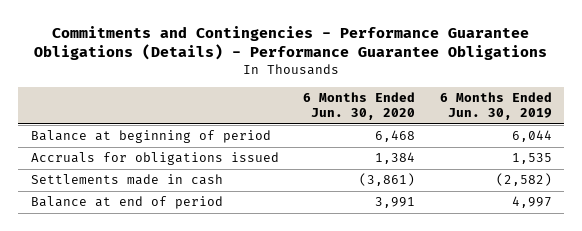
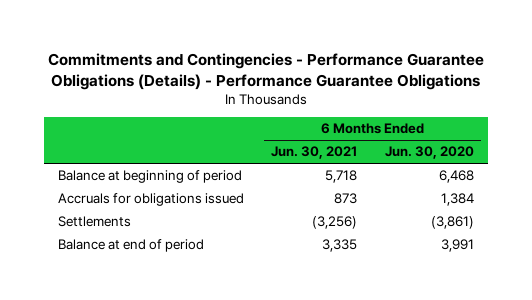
[439,91,552,121] 6 Months Ended Jun. 30, 2019 -> none
none -> [271,146,358,160] Jun. 30, 2021
[30,174,223,186] Settlements made in cash -> [57,216,131,228] Settlements

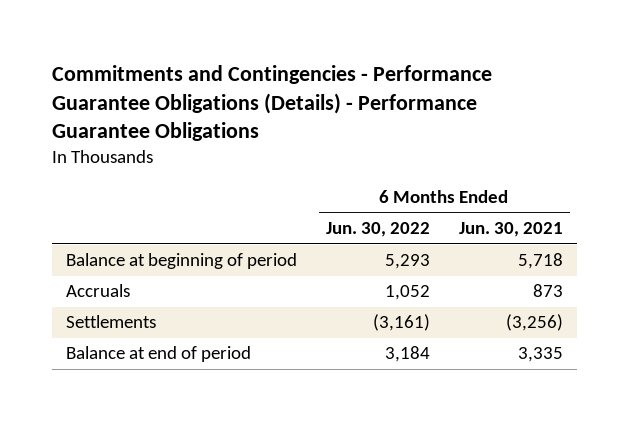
[385,146,475,160] Jun. 30, 2020 -> none
none -> [325,222,430,238] Jun. 30, 2022
[57,193,244,207] Accruals for obligations issued -> [66,284,131,298] Accruals

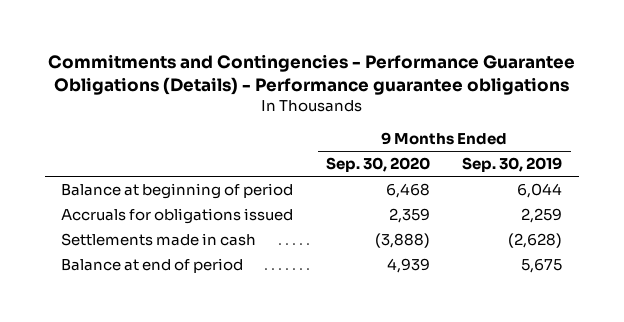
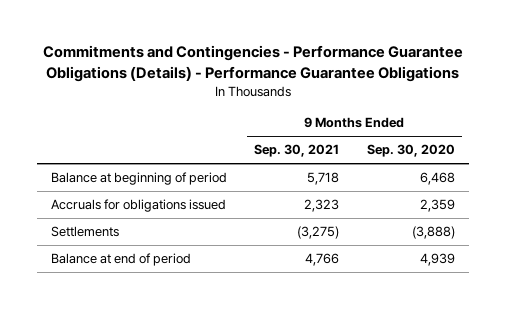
[47,54,575,96] Commitments and Contingencies - Performance Guarantee Obligations (Details) - Performance guarantee obligations -> [42,45,463,82] Commitments and Contingencies - Performance Guarantee Obligations (Details) - Performance Guarantee Obligations
[462,157,563,173] Sep. 30, 2019 -> none
none -> [254,144,340,158] Sep. 30, 2021
[61,232,257,246] Settlements made in cash -> [50,226,119,238] Settlements

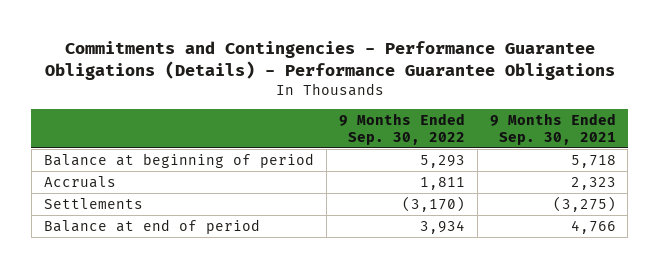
[366,144,455,158] Sep. 30, 2020 -> none
none -> [338,113,465,145] 9 Months Ended Sep. 30, 2022
[50,199,226,213] Accruals for obligations issued -> [43,175,116,188] Accruals

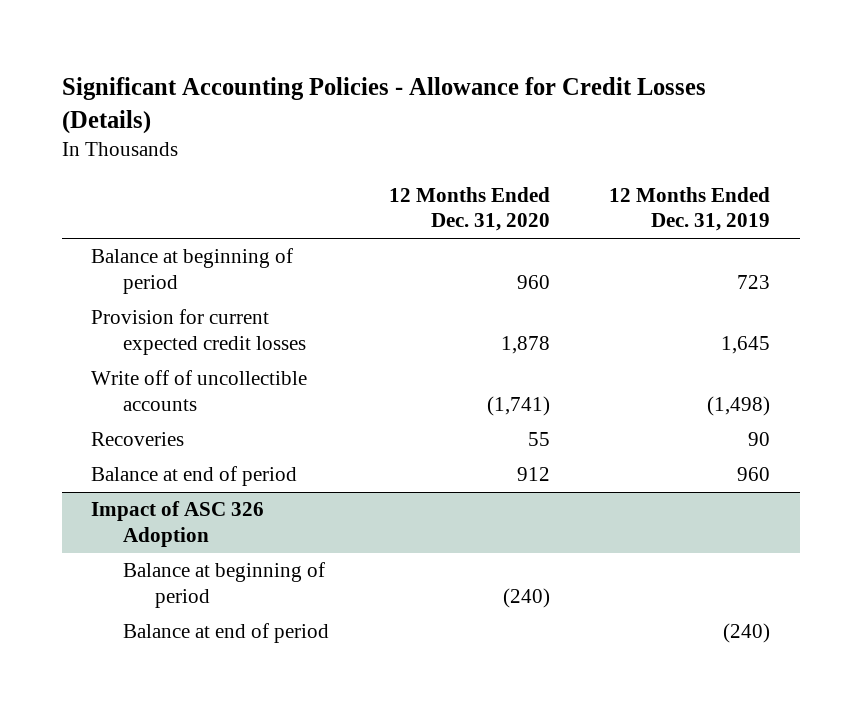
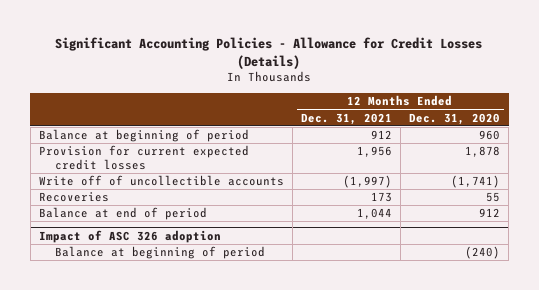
[608,186,770,232] 12 Months Ended Dec. 31, 2019 -> none
none -> [300,112,392,125] Dec. 31, 2021
[91,501,265,548] Impact of ASC 326 Adoption -> [38,229,221,243] Impact of ASC 326 adoption
[123,623,330,644] Balance at end of period -> none

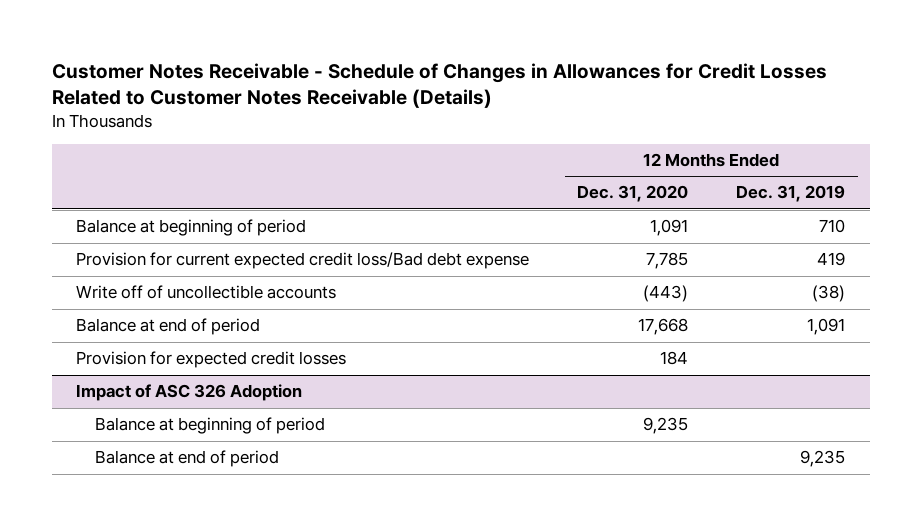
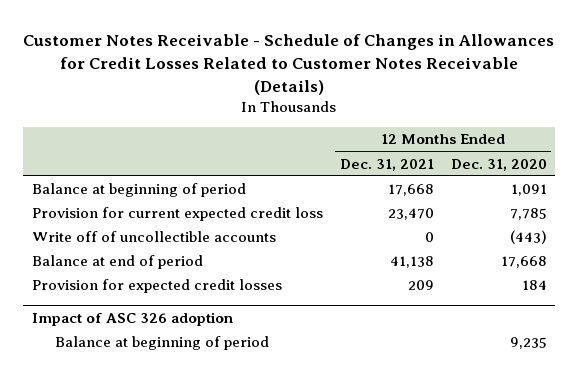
[736,185,846,203] Dec. 31, 2019 -> none
none -> [339,158,434,171] Dec. 31, 2021
[76,252,530,270] Provision for current expected credit loss/Bad debt expense -> [31,207,323,222] Provision for current expected credit loss
[76,384,303,402] Impact of ASC 326 Adoption -> [31,312,233,327] Impact of ASC 326 adoption
[94,450,279,468] Balance at end of period -> none

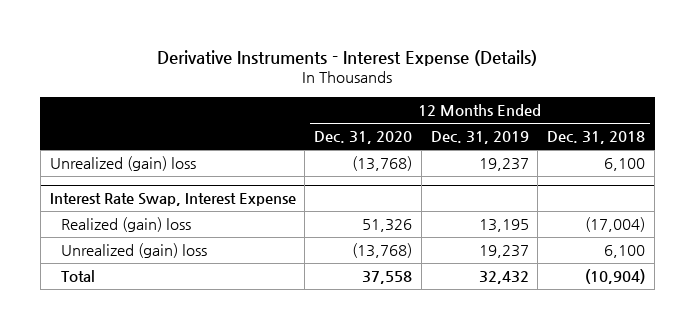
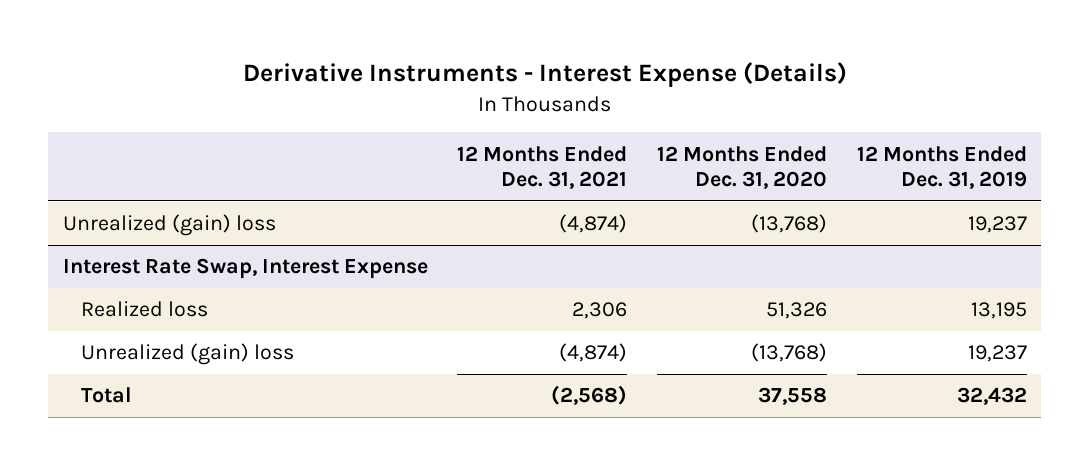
[547,131,646,145] Dec. 31, 2018 -> none
none -> [457,145,628,190] 12 Months Ended Dec. 31, 2021
[60,217,191,233] Realized (gain) loss -> [81,301,209,318] Realized loss

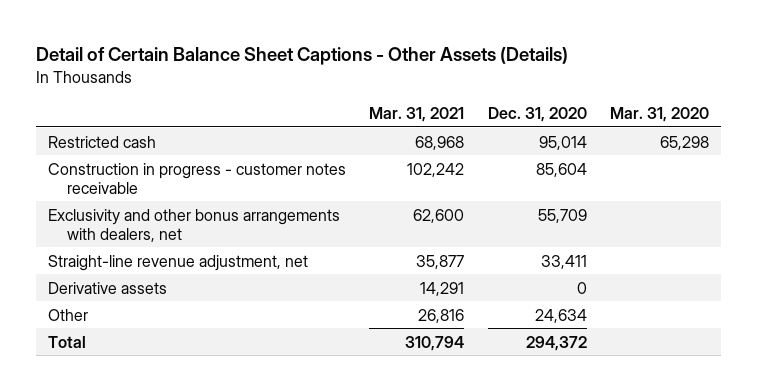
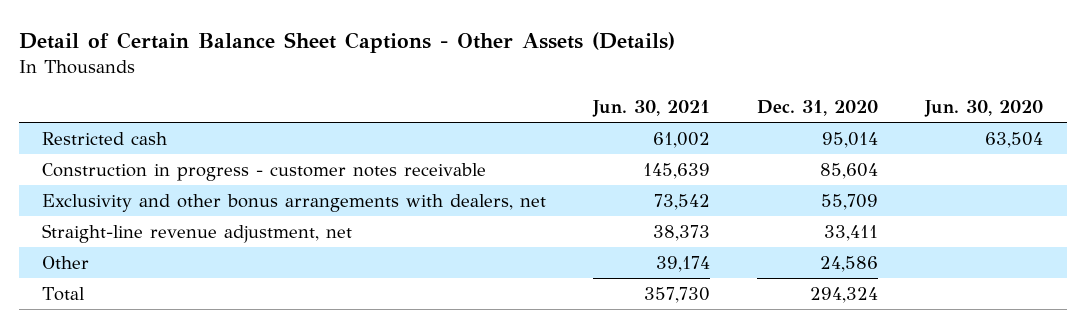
[369,106,465,122] Mar. 31, 2021 -> none
[609,106,709,122] Mar. 31, 2020 -> none
none -> [592,100,711,118] Jun. 30, 2021
none -> [924,100,1044,118] Jun. 30, 2020
[47,281,167,294] Derivative assets -> none
[534,308,587,323] 24,634 -> [820,255,879,272] 24,586
[525,335,587,351] 294,372 -> [810,286,879,303] 294,324

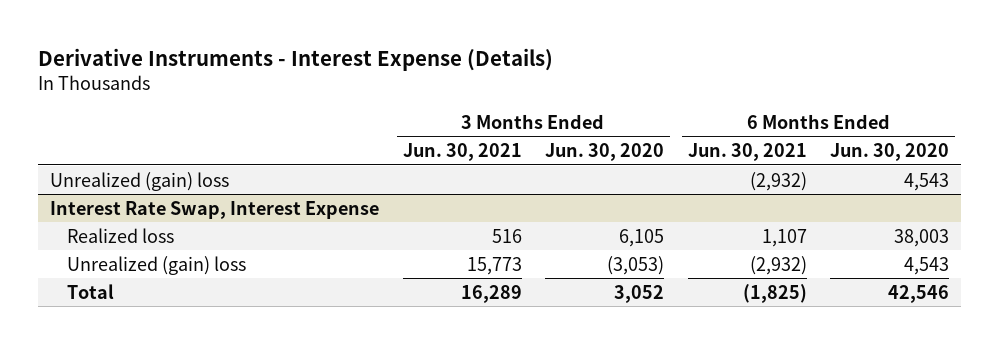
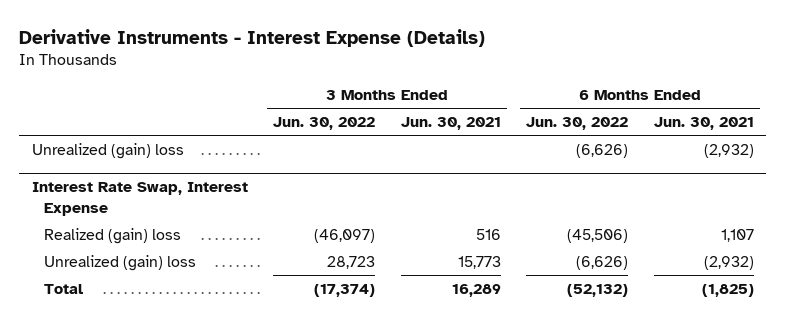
[545,143,665,162] Jun. 30, 2020 -> none
[830,143,950,162] Jun. 30, 2020 -> none
none -> [273,117,376,131] Jun. 30, 2022
none -> [526,117,629,131] Jun. 30, 2022
[67,227,175,243] Realized loss -> [43,227,181,244] Realized (gain) loss

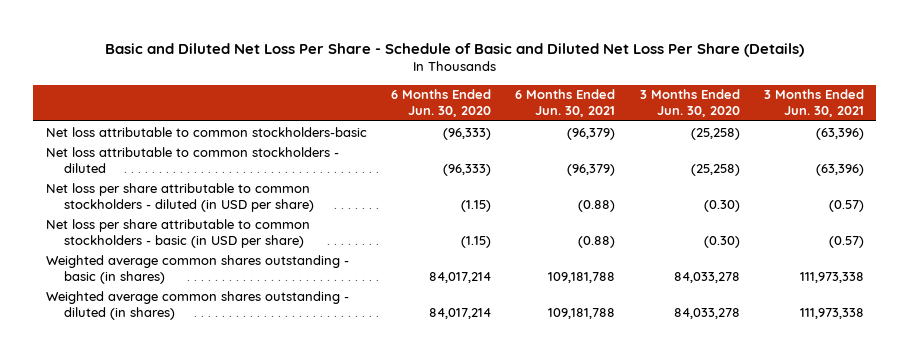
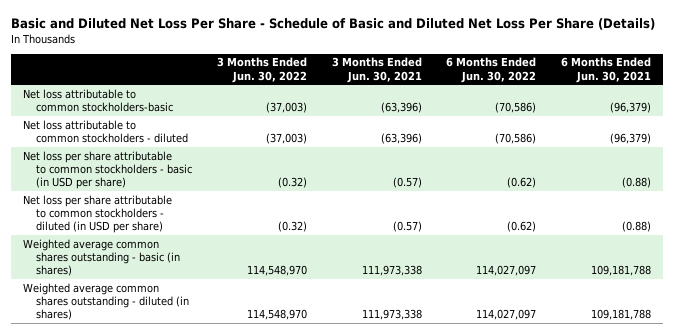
[390,89,491,118] 6 Months Ended Jun. 30, 2020 -> none
[639,89,740,118] 3 Months Ended Jun. 30, 2020 -> none
none -> [217,57,308,83] 3 Months Ended Jun. 30, 2022
none -> [446,57,537,83] 6 Months Ended Jun. 30, 2022
[45,182,315,212] Net loss per share attributable to common stockholders - diluted (in USD per share) -> [23,194,173,234] Net loss per share attributable to common stockholders - diluted (in USD per share)

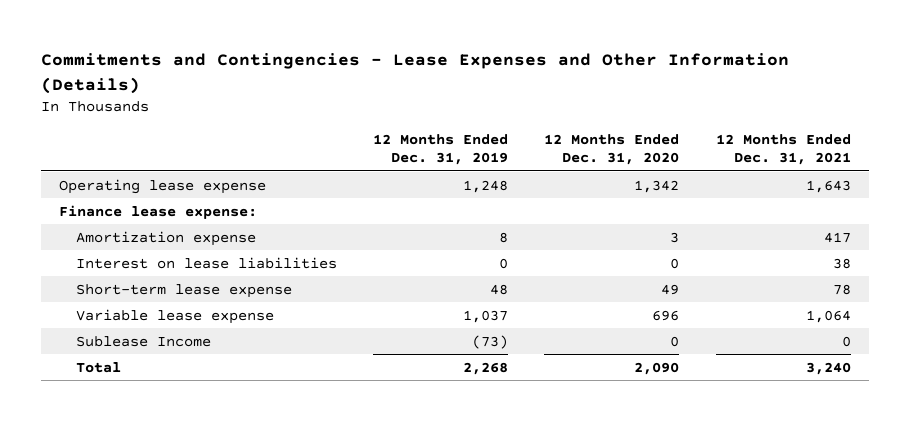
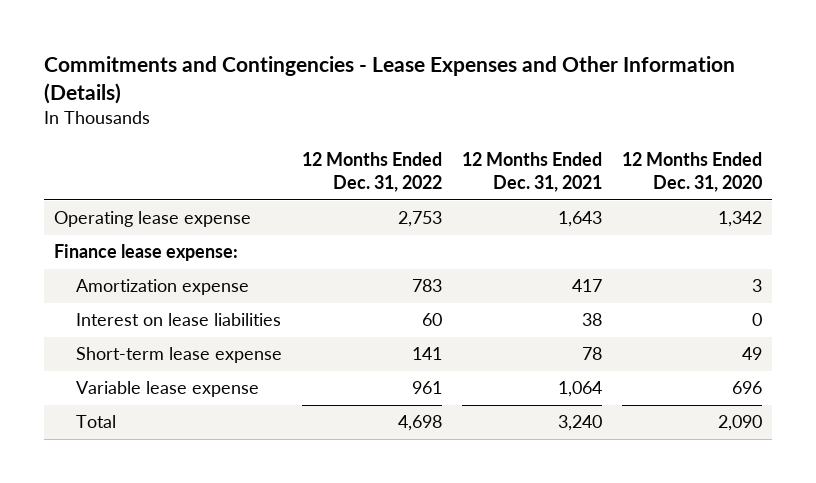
[373,133,509,166] 12 Months Ended Dec. 31, 2019 -> none
none -> [301,151,442,193] 12 Months Ended Dec. 31, 2022
[76,335,212,347] Sublease Income -> none

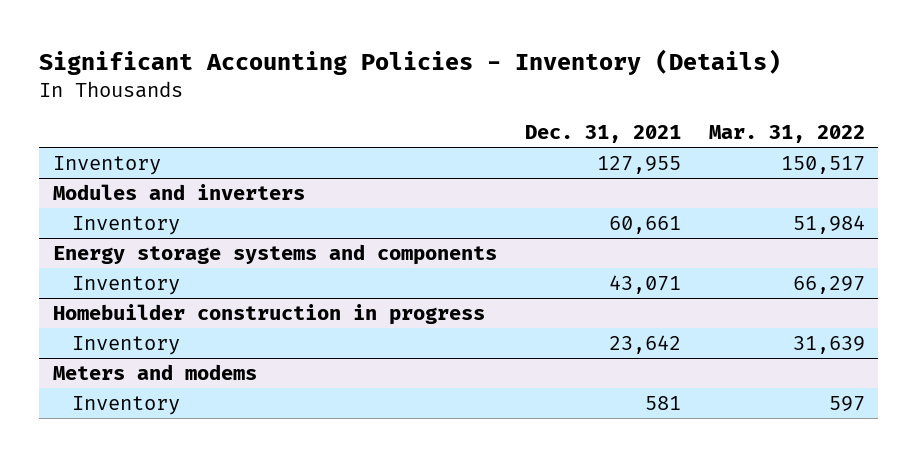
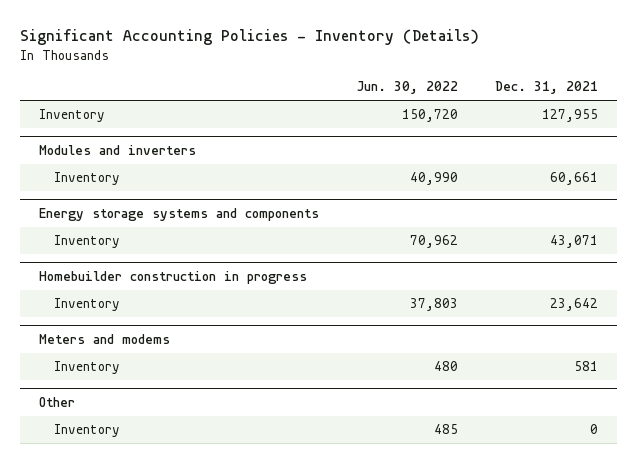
[708,125,865,144] Mar. 31, 2022 -> none
none -> [356,81,458,95] Jun. 30, 2022
none -> [39,396,76,407] Other
none -> [54,424,121,438] Inventory

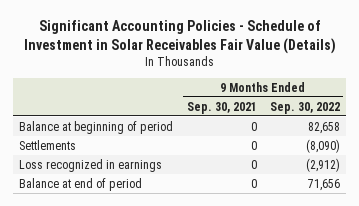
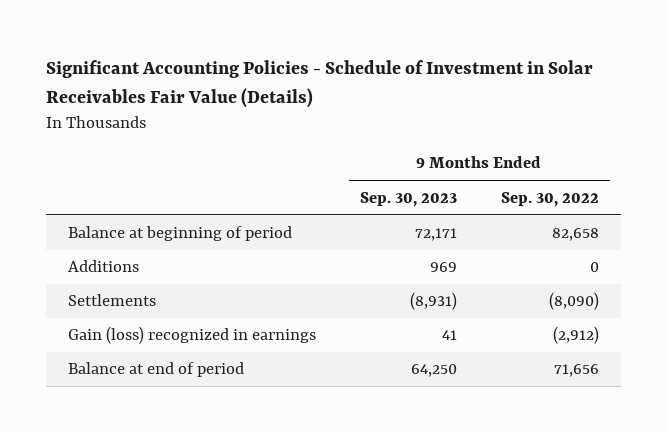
[186,101,257,114] Sep. 30, 2021 -> none
none -> [359,191,457,207] Sep. 30, 2023
none -> [67,260,139,273] Additions
[19,158,163,172] Loss recognized in earnings -> [67,326,316,345] Gain (loss) recognized in earnings

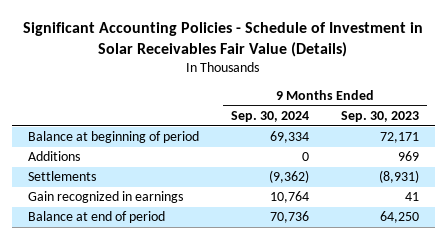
[500,191,599,207] Sep. 30, 2022 -> none
none -> [230,111,309,123] Sep. 30, 2024
[67,326,316,345] Gain (loss) recognized in earnings -> [27,191,183,204] Gain recognized in earnings

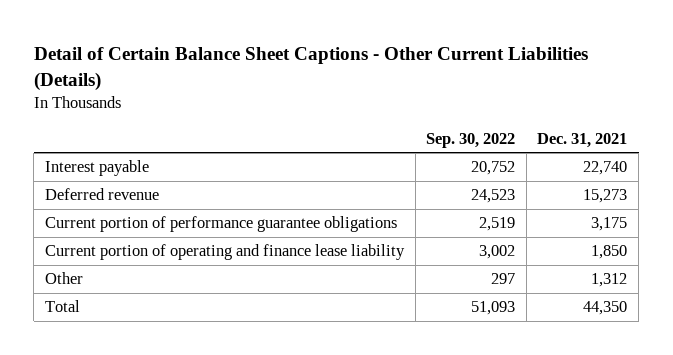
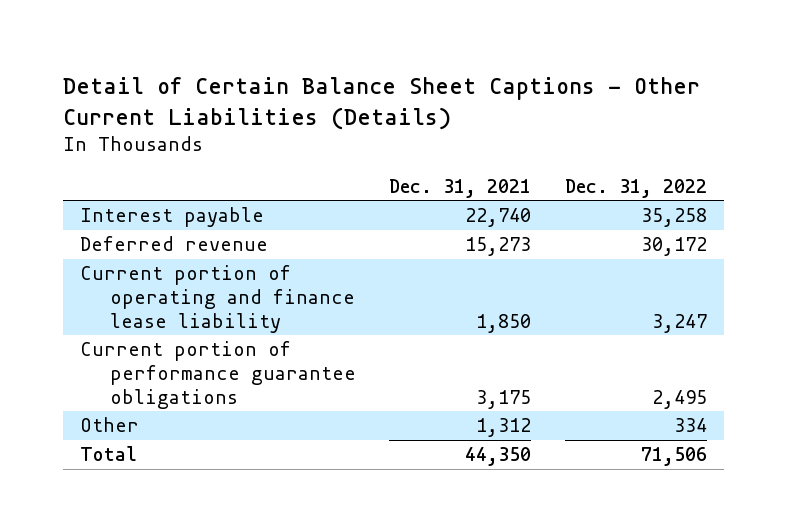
[426,132,516,148] Sep. 30, 2022 -> none
none -> [564,178,707,198] Dec. 31, 2022
[45,216,398,233] Current portion of performance guarantee obligations -> [80,341,356,409] Current portion of performance guarantee obligations

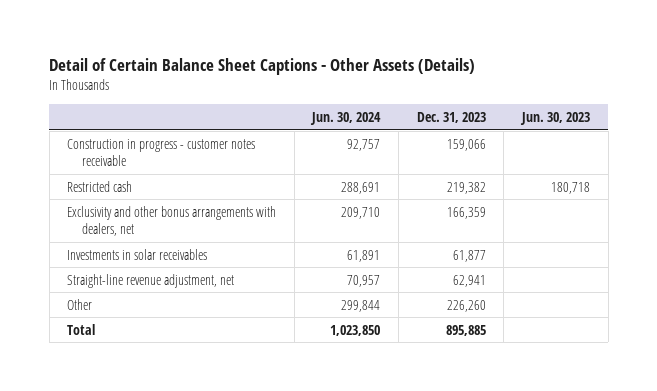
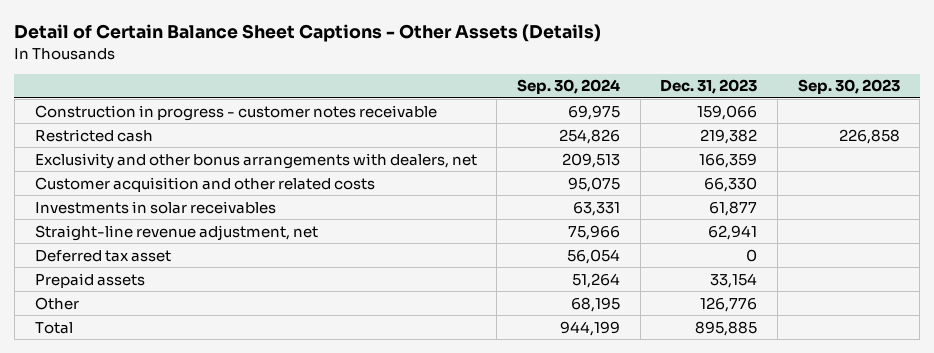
[310,112,382,126] Jun. 30, 2024 -> none
[519,112,590,126] Jun. 30, 2023 -> none
none -> [517,79,621,95] Sep. 30, 2024
none -> [797,79,900,95] Sep. 30, 2023
none -> [34,176,375,192] Customer acquisition and other related costs
none -> [34,249,171,262] Deferred tax asset
none -> [34,272,145,288] Prepaid assets
[446,299,486,312] 226,260 -> [700,296,758,312] 126,776

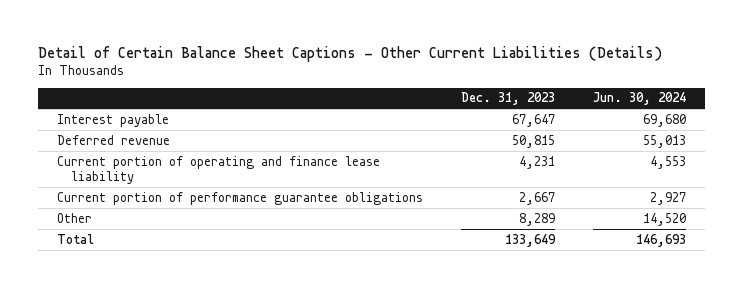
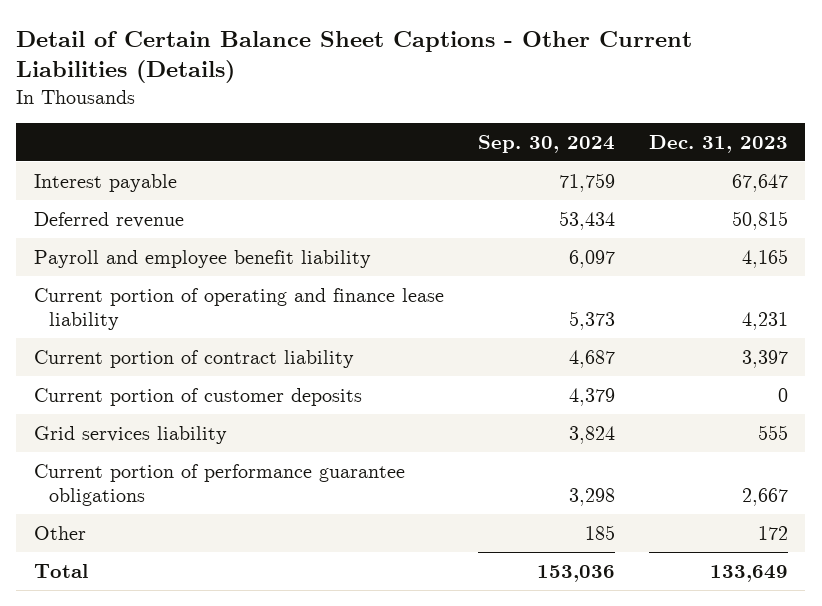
[593,92,687,106] Jun. 30, 2024 -> none
none -> [477,134,615,153] Sep. 30, 2024
none -> [33,249,371,268] Payroll and employee benefit liability
none -> [33,349,354,368] Current portion of contract liability
none -> [33,387,362,406] Current portion of customer deposits
none -> [33,425,227,444] Grid services liability
[518,212,555,226] 8,289 -> [758,525,789,540] 172

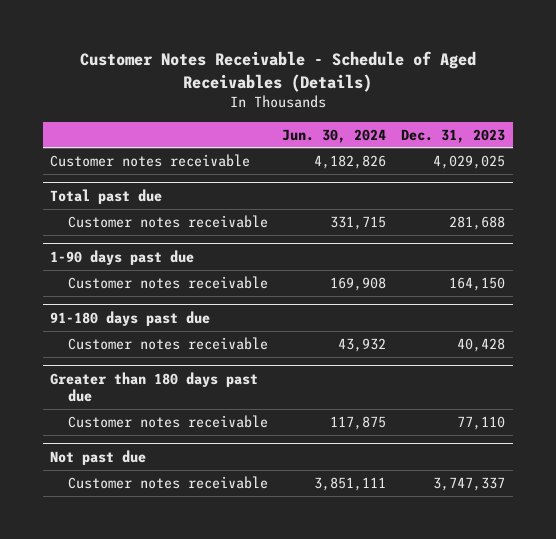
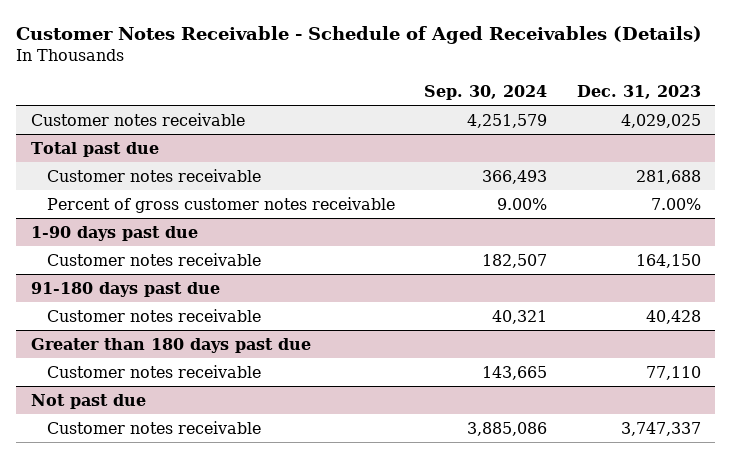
[282,128,387,143] Jun. 30, 2024 -> none
none -> [424,84,548,100] Sep. 30, 2024
none -> [46,196,395,213] Percent of gross customer notes receivable

